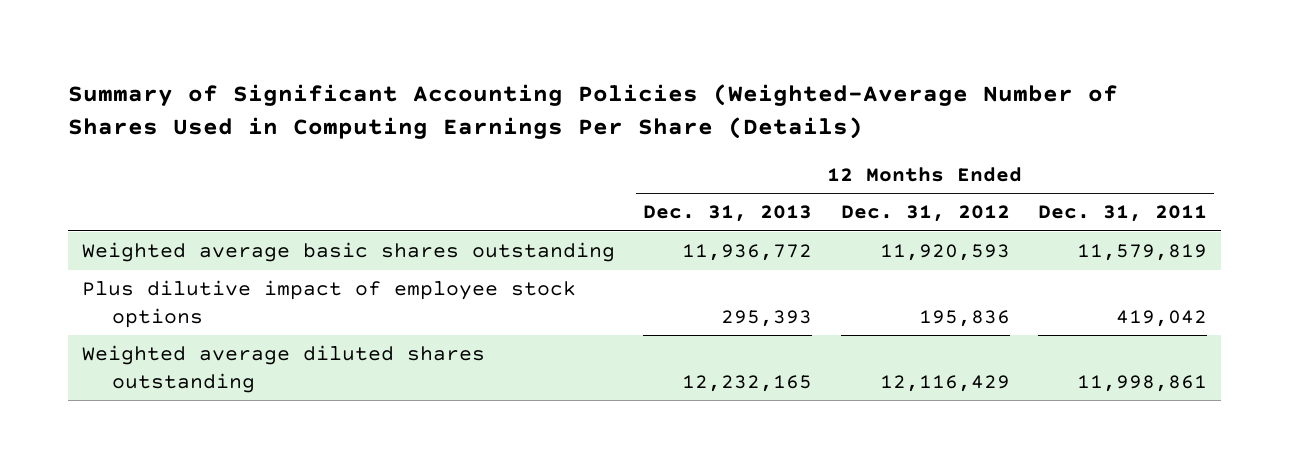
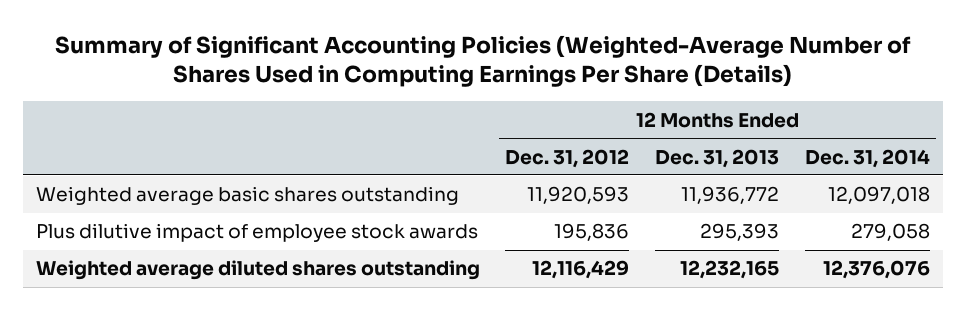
[1038,205,1208,223] Dec. 31, 2011 -> none
none -> [804,148,930,168] Dec. 31, 2014
[82,280,577,328] Plus dilutive impact of employee stock options -> [35,223,478,243] Plus dilutive impact of employee stock awards

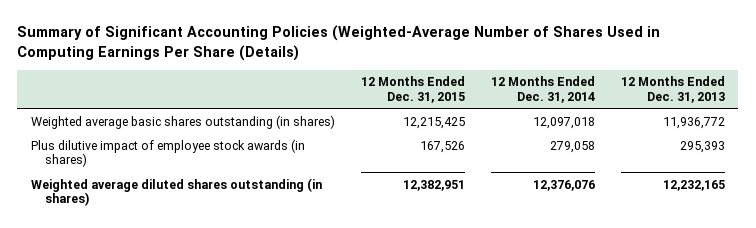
[505,148,630,168] Dec. 31, 2012 -> none
none -> [360,76,465,103] 12 Months Ended Dec. 31, 2015
[35,186,459,206] Weighted average basic shares outstanding -> [30,114,335,129] Weighted average basic shares outstanding (in shares)
[35,223,478,243] Plus dilutive impact of employee stock awards -> [30,138,305,168] Plus dilutive impact of employee stock awards (in shares)
[35,260,480,281] Weighted average diluted shares outstanding -> [30,177,322,207] Weighted average diluted shares outstanding (in shares)

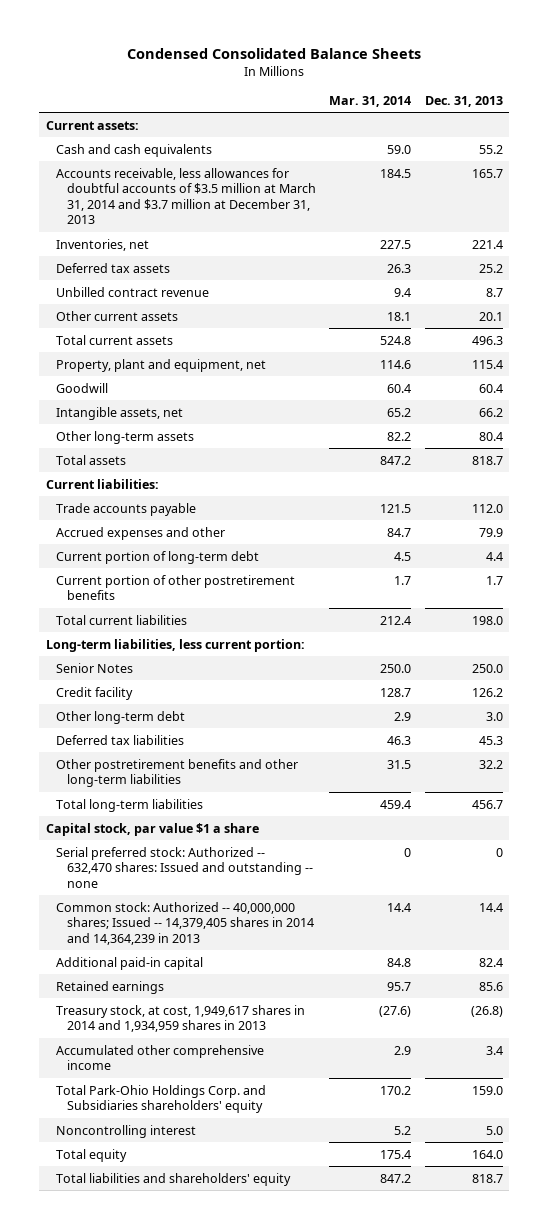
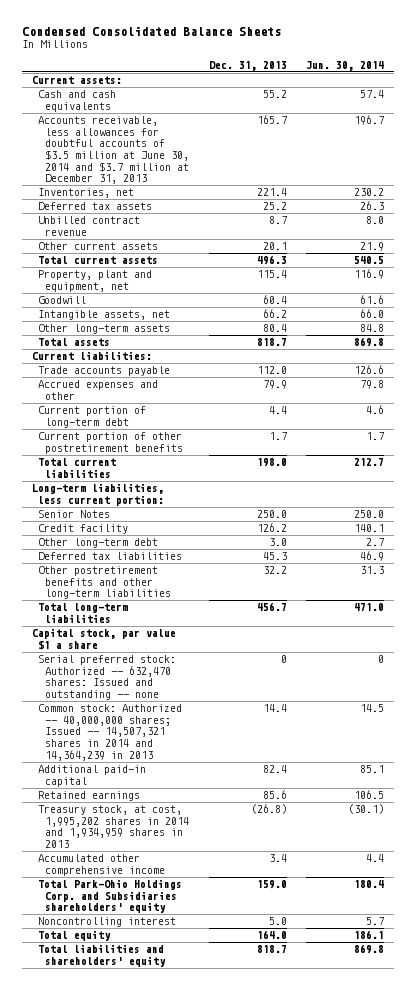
[329,95,412,107] Mar. 31, 2014 -> none
none -> [306,60,385,71] Jun. 30, 2014
[56,167,317,225] Accounts receivable, less allowances for doubtful accounts of $3.5 million at March 31, 2014 and $3.7 million at December 31, 2013 -> [38,116,190,185] Accounts receivable, less allowances for doubtful accounts of $3.5 million at June 30, 2014 and $3.7 million at December 31, 2013
[56,901,315,945] Common stock: Authorized -- 40,000,000 shares; Issued -- 14,379,405 shares in 2014 and 14,364,239 in 2013 -> [38,704,183,761] Common stock: Authorized -- 40,000,000 shares; Issued -- 14,507,321 shares in 2014 and 14,364,239 in 2013
[56,1004,306,1033] Treasury stock, at cost, 1,949,617 shares in 2014 and 1,934,959 shares in 2013 -> [38,805,190,848] Treasury stock, at cost, 1,995,202 shares in 2014 and 1,934,959 shares in 2013

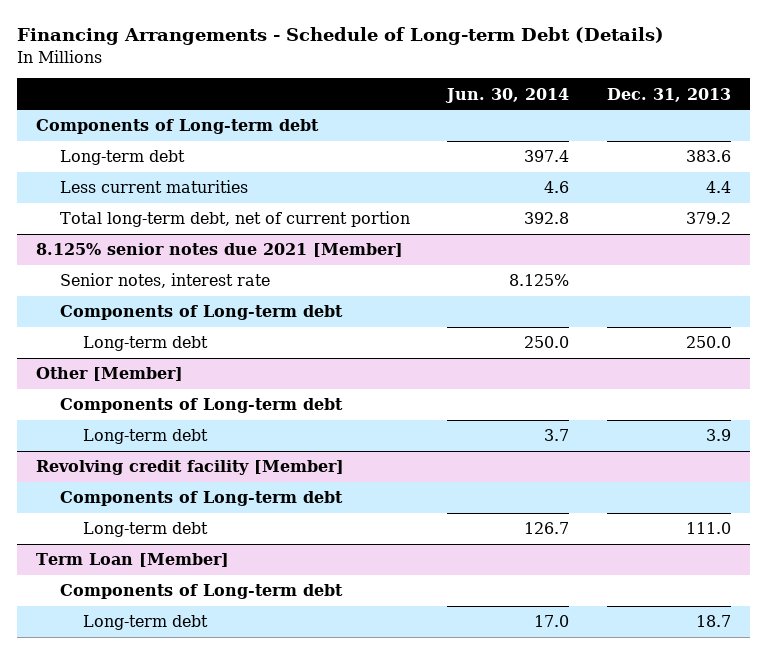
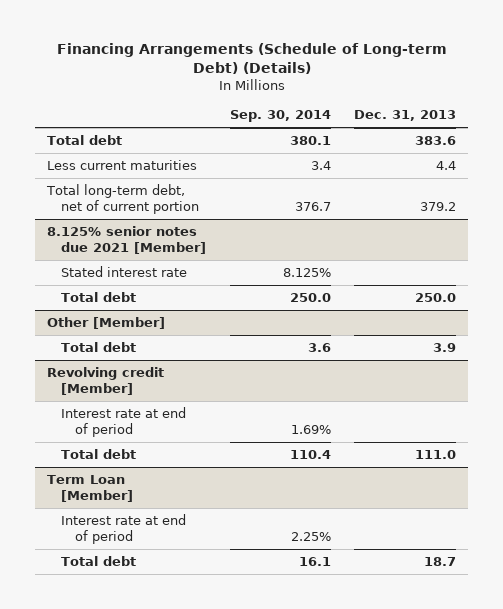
[17,27,665,46] Financing Arrangements - Schedule of Long-term Debt (Details) -> [56,42,447,74] Financing Arrangements (Schedule of Long-term Debt) (Details)
[445,87,570,103] Jun. 30, 2014 -> none
none -> [229,110,331,123] Sep. 30, 2014
[35,119,319,135] Components of Long-term debt -> none
[59,150,185,166] Long-term debt -> [46,135,122,146] Total debt
[59,305,343,321] Components of Long-term debt -> none
[59,273,270,289] Senior notes, interest rate -> [60,266,187,278] Stated interest rate
[83,336,209,352] Long-term debt -> [60,292,136,303] Total debt
[59,398,343,414] Components of Long-term debt -> none
[59,491,343,507] Components of Long-term debt -> none
[83,429,209,445] Long-term debt -> [60,342,136,353] Total debt
[35,460,344,476] Revolving credit facility [Member] -> [46,367,164,395] Revolving credit [Member]
none -> [60,407,186,437] Interest rate at end of period
[83,522,209,538] Long-term debt -> [60,449,136,460] Total debt
[59,584,343,600] Components of Long-term debt -> none
none -> [60,514,186,544] Interest rate at end of period
[83,615,209,631] Long-term debt -> [60,556,136,567] Total debt

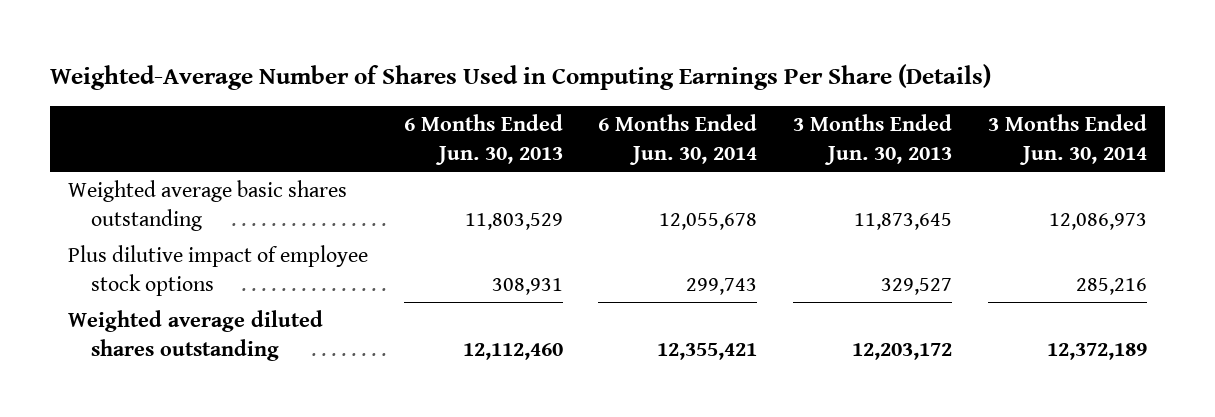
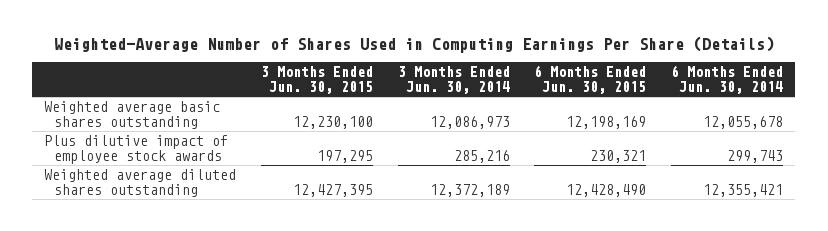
[403,114,563,165] 6 Months Ended Jun. 30, 2013 -> none
[793,114,953,165] 3 Months Ended Jun. 30, 2013 -> none
none -> [261,66,374,94] 3 Months Ended Jun. 30, 2015
none -> [534,65,647,94] 6 Months Ended Jun. 30, 2015
[67,245,368,296] Plus dilutive impact of employee stock options -> [44,135,229,164] Plus dilutive impact of employee stock awards

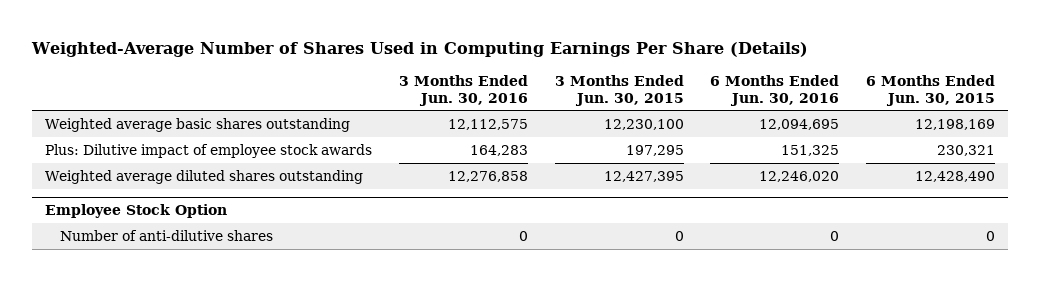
[397,66,510,94] 3 Months Ended Jun. 30, 2014 -> none
[671,65,784,94] 6 Months Ended Jun. 30, 2014 -> none
none -> [399,74,529,106] 3 Months Ended Jun. 30, 2016
none -> [710,74,840,106] 6 Months Ended Jun. 30, 2016
[44,135,229,164] Plus dilutive impact of employee stock awards -> [45,143,373,158] Plus: Dilutive impact of employee stock awards
none -> [45,204,228,219] Employee Stock Option
none -> [60,229,274,241] Number of anti-dilutive shares

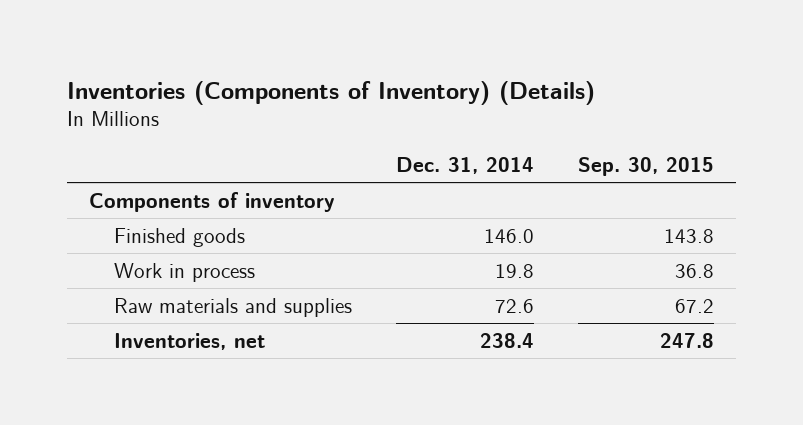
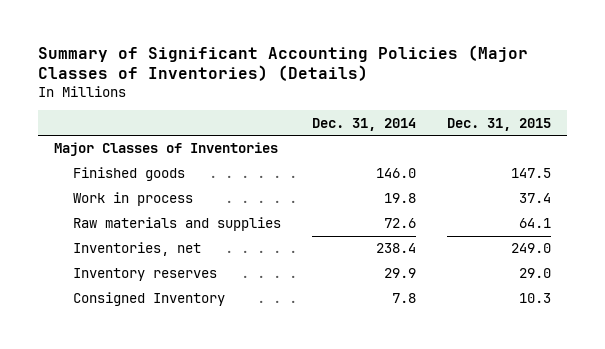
[67,80,596,105] Inventories (Components of Inventory) (Details) -> [38,44,529,82] Summary of Significant Accounting Policies (Major Classes of Inventories) (Details)
[578,156,715,176] Sep. 30, 2015 -> none
none -> [447,117,552,131] Dec. 31, 2015
[88,191,335,212] Components of inventory -> [53,142,278,157] Major Classes of Inventories
none -> [73,268,218,282] Inventory reserves
none -> [73,292,226,307] Consigned Inventory

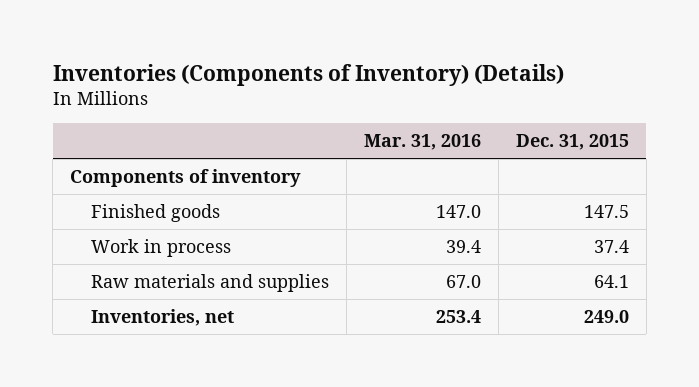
[38,44,529,82] Summary of Significant Accounting Policies (Major Classes of Inventories) (Details) -> [52,63,564,86] Inventories (Components of Inventory) (Details)
[312,117,417,131] Dec. 31, 2014 -> none
none -> [364,134,482,151] Mar. 31, 2016
[53,142,278,157] Major Classes of Inventories -> [70,169,302,188] Components of inventory
[73,268,218,282] Inventory reserves -> none
[73,292,226,307] Consigned Inventory -> none

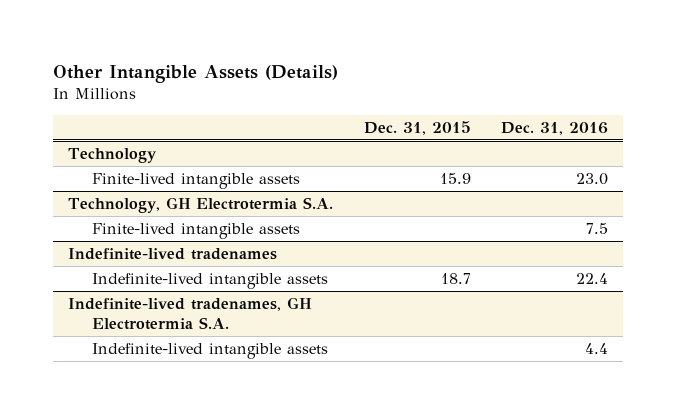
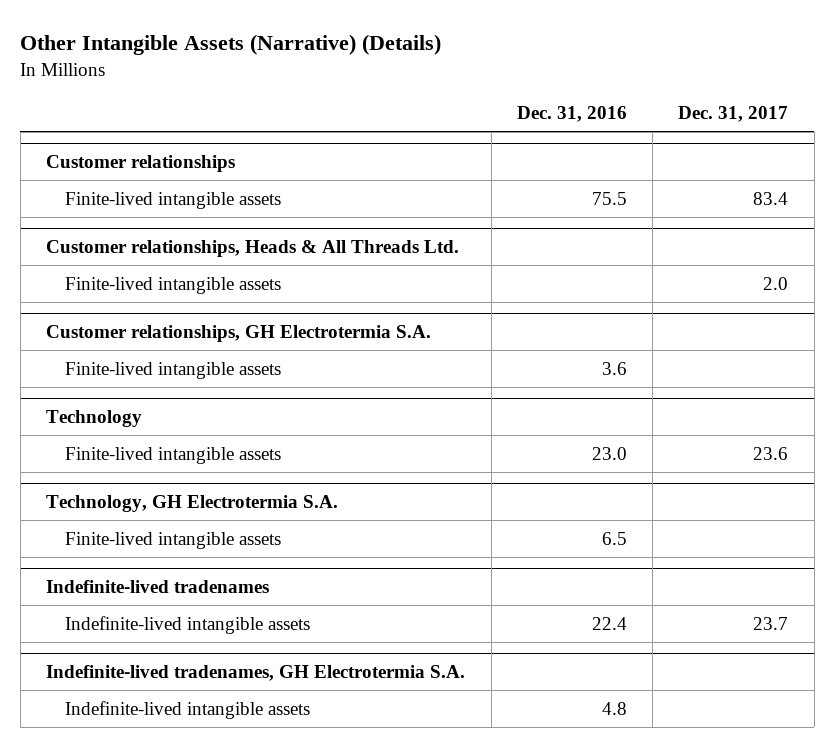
[52,64,338,83] Other Intangible Assets (Details) -> [20,33,442,55] Other Intangible Assets (Narrative) (Details)
[363,120,471,135] Dec. 31, 2015 -> none
none -> [678,106,789,123] Dec. 31, 2017
none -> [46,154,236,172] Customer relationships
none -> [65,191,282,209] Finite-lived intangible assets
none -> [46,239,460,257] Customer relationships, Heads & All Threads Ltd.
none -> [65,276,282,294] Finite-lived intangible assets
none -> [46,324,432,342] Customer relationships, GH Electrotermia S.A.
none -> [65,361,282,379] Finite-lived intangible assets
[586,222,609,234] 7.5 -> [601,531,627,545] 6.5
[585,342,609,354] 4.4 -> [601,701,627,715] 4.8

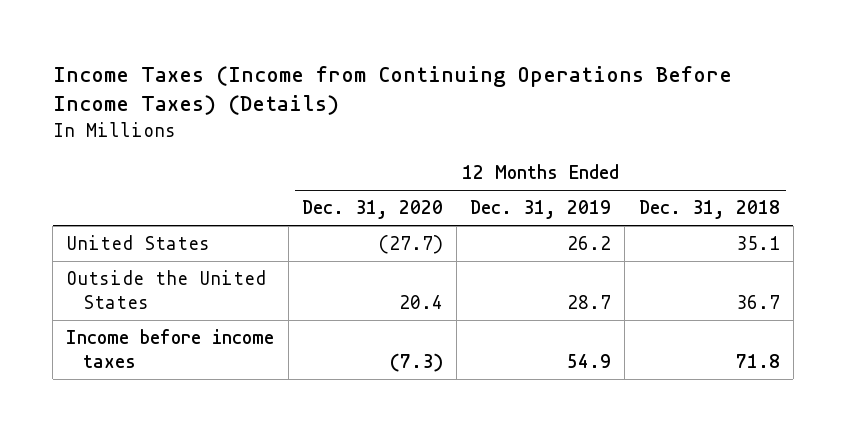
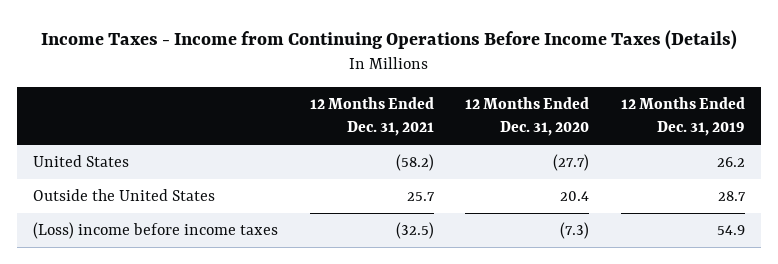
[52,65,732,116] Income Taxes (Income from Continuing Operations Before Income Taxes) (Details) -> [41,30,738,51] Income Taxes - Income from Continuing Operations Before Income Taxes (Details)
[638,200,780,220] Dec. 31, 2018 -> none
none -> [309,97,434,137] 12 Months Ended Dec. 31, 2021
[66,328,275,368] Income before income taxes -> [33,222,279,240] (Loss) income before income taxes

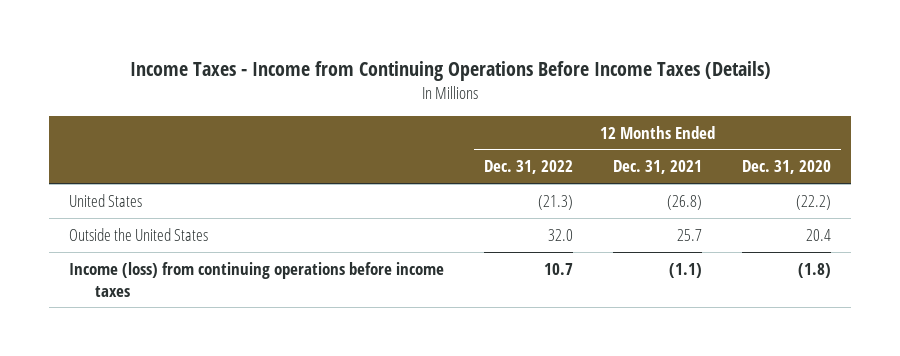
[620,97,745,137] 12 Months Ended Dec. 31, 2019 -> none
none -> [484,160,574,175] Dec. 31, 2022
[395,154,434,172] (58.2) -> [667,194,703,210] (26.8)
[553,154,590,172] (27.7) -> [796,194,832,210] (22.2)
[33,222,279,240] (Loss) income before income taxes -> [68,261,444,297] Income (loss) from continuing operations before income taxes
[395,222,434,240] (32.5) -> [669,262,703,278] (1.1)
[560,222,590,240] (7.3) -> [798,262,832,278] (1.8)

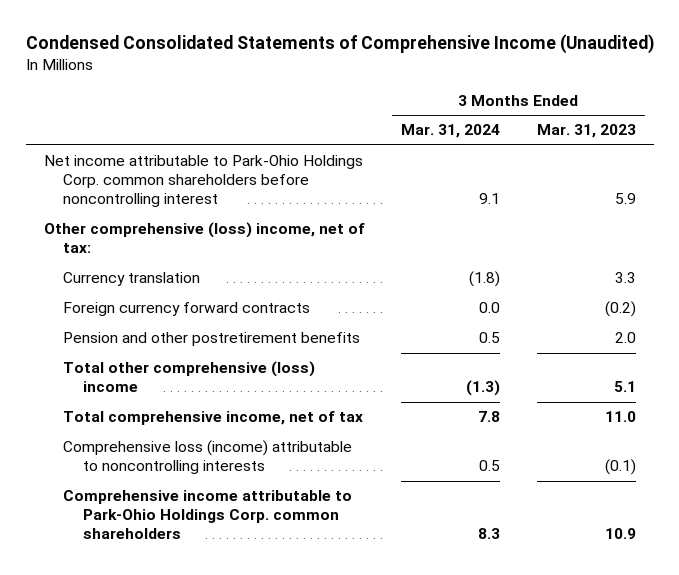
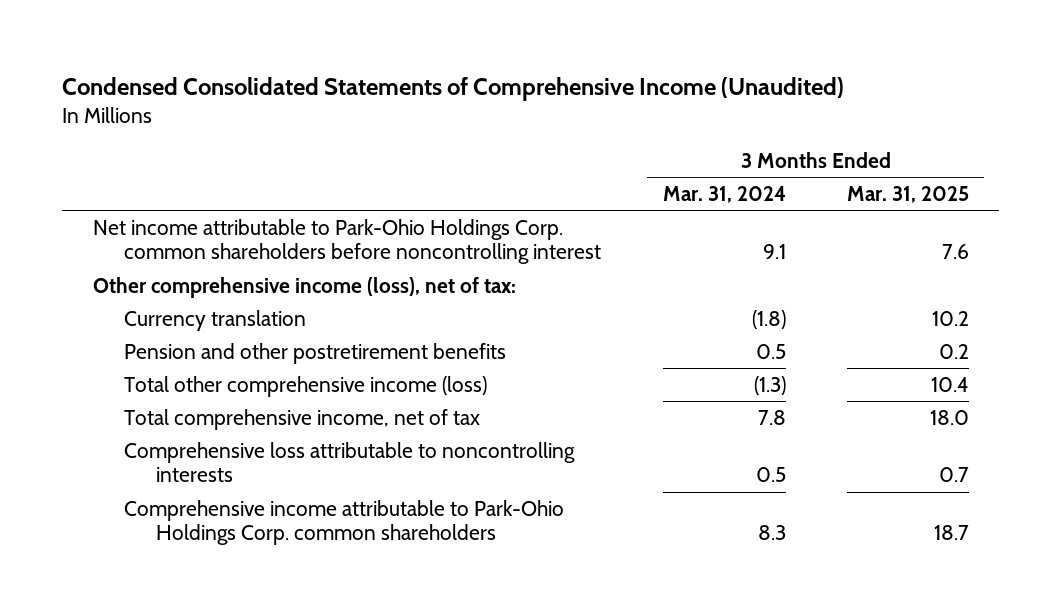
[536,124,636,139] Mar. 31, 2023 -> none
none -> [846,185,969,203] Mar. 31, 2025
[43,222,365,254] Other comprehensive (loss) income, net of tax: -> [92,276,516,298] Other comprehensive income (loss), net of tax:
[63,302,311,317] Foreign currency forward contracts -> none
[63,361,316,393] Total other comprehensive (loss) income -> [124,375,488,397] Total other comprehensive income (loss)
[63,440,353,475] Comprehensive loss (income) attributable to noncontrolling interests -> [124,441,576,483] Comprehensive loss attributable to noncontrolling interests

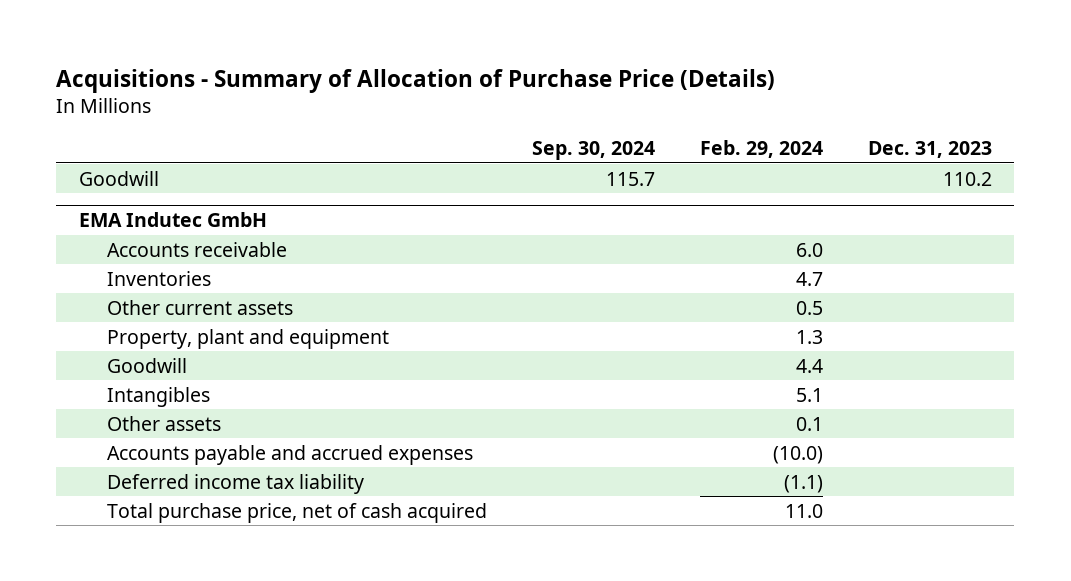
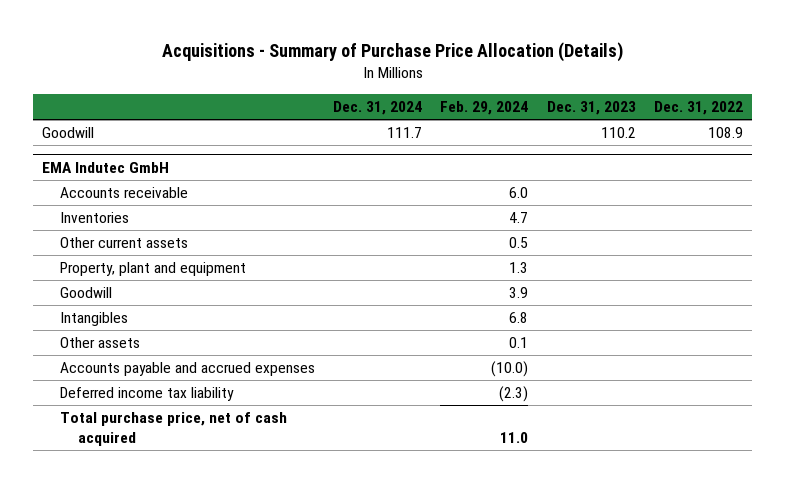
[56,68,776,93] Acquisitions - Summary of Allocation of Purchase Price (Details) -> [161,42,623,63] Acquisitions - Summary of Purchase Price Allocation (Details)
[531,140,655,160] Sep. 30, 2024 -> none
none -> [333,101,423,116] Dec. 31, 2024
none -> [653,101,743,116] Dec. 31, 2022
[795,358,823,373] 4.4 -> [509,287,529,299] 3.9
[795,387,823,402] 5.1 -> [509,312,529,324] 6.8
[783,474,823,493] (1.1) -> [499,386,529,403] (2.3)

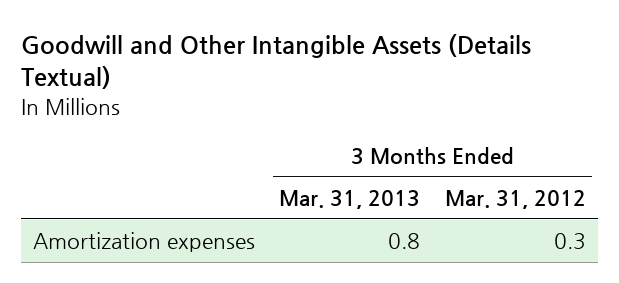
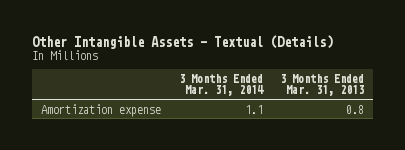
[20,34,531,90] Goodwill and Other Intangible Assets (Details Textual) -> [32,34,334,49] Other Intangible Assets - Textual (Details)
[444,189,586,209] Mar. 31, 2012 -> none
none -> [178,73,264,97] 3 Months Ended Mar. 31, 2014
[33,232,256,253] Amortization expenses -> [40,103,161,117] Amortization expense

